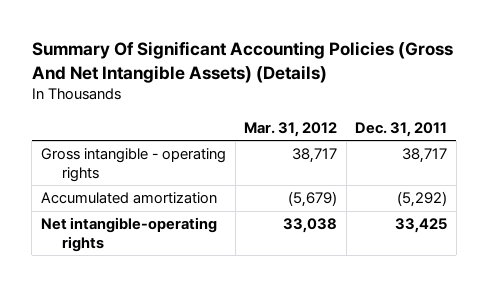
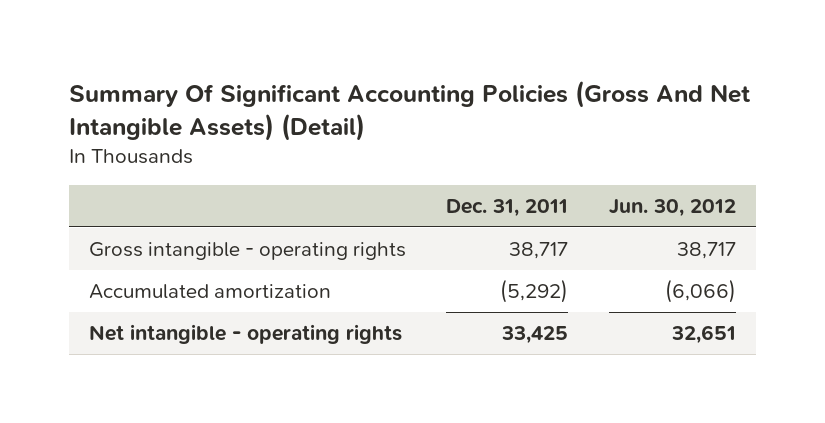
[31,41,453,84] Summary Of Significant Accounting Policies (Gross And Net Intangible Assets) (Details) -> [68,79,751,141] Summary Of Significant Accounting Policies (Gross And Net Intangible Assets) (Detail)
[244,121,338,137] Mar. 31, 2012 -> none
none -> [608,198,736,217] Jun. 30, 2012
[40,217,217,252] Net intangible-operating rights -> [88,324,402,345] Net intangible - operating rights

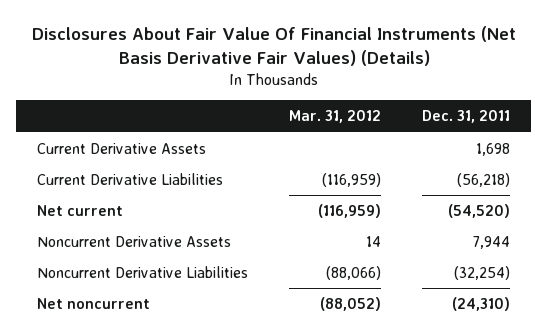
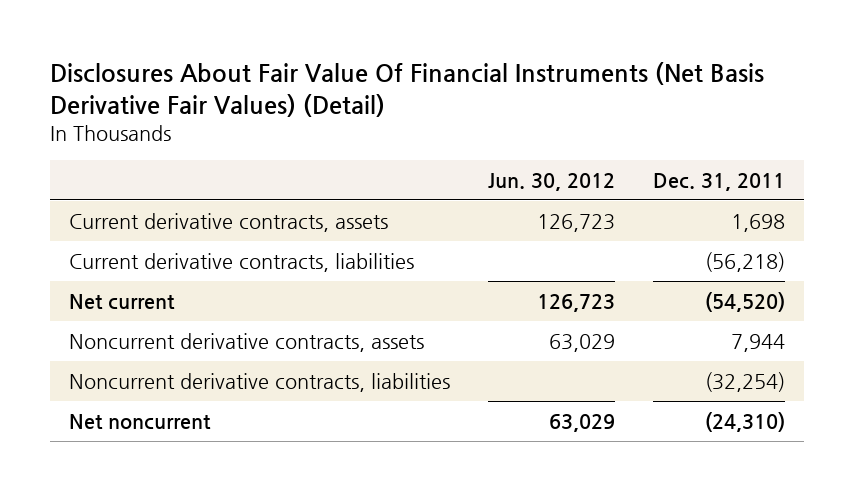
[31,26,516,67] Disclosures About Fair Value Of Financial Instruments (Net Basis Derivative Fair Values) (Details) -> [49,62,764,117] Disclosures About Fair Value Of Financial Instruments (Net Basis Derivative Fair Values) (Detail)
[289,110,382,124] Mar. 31, 2012 -> none
none -> [487,172,615,191] Jun. 30, 2012
[36,142,206,154] Current Derivative Assets -> [68,212,388,232] Current derivative contracts, assets
[36,172,223,185] Current Derivative Liabilities -> [68,252,414,272] Current derivative contracts, liabilities
[36,235,231,247] Noncurrent Derivative Assets -> [68,332,424,352] Noncurrent derivative contracts, assets
[36,265,248,278] Noncurrent Derivative Liabilities -> [68,372,450,392] Noncurrent derivative contracts, liabilities

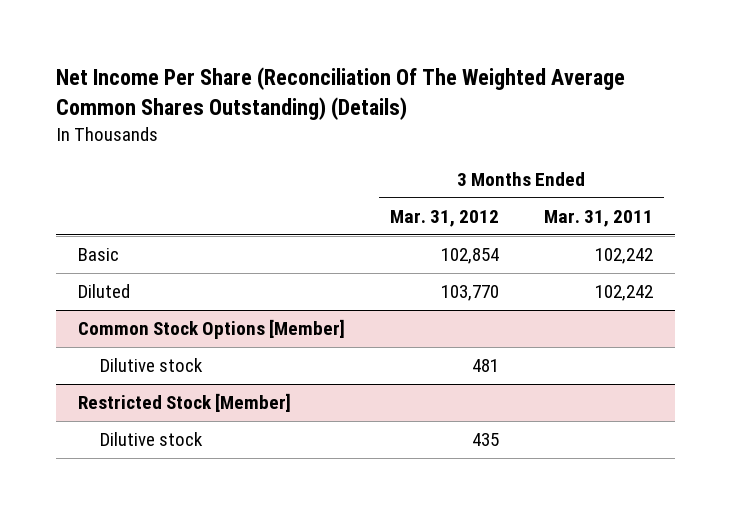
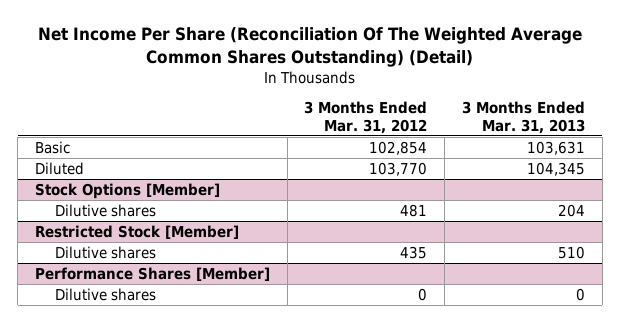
[55,67,625,121] Net Income Per Share (Reconciliation Of The Weighted Average Common Shares Outstanding) (Details) -> [37,27,582,68] Net Income Per Share (Reconciliation Of The Weighted Average Common Shares Outstanding) (Detail)
[543,209,653,227] Mar. 31, 2011 -> none
none -> [461,101,585,134] 3 Months Ended Mar. 31, 2013
[78,319,346,340] Common Stock Options [Member] -> [35,182,221,199] Stock Options [Member]
[99,358,203,373] Dilutive stock -> [54,203,156,217] Dilutive shares
[99,432,203,447] Dilutive stock -> [54,245,156,259] Dilutive shares
none -> [35,266,271,281] Performance Shares [Member]
none -> [54,287,156,301] Dilutive shares

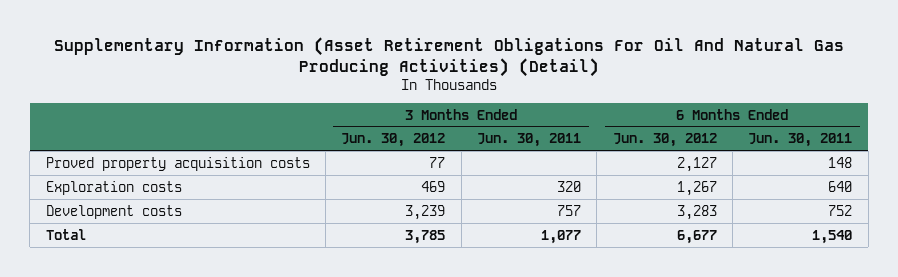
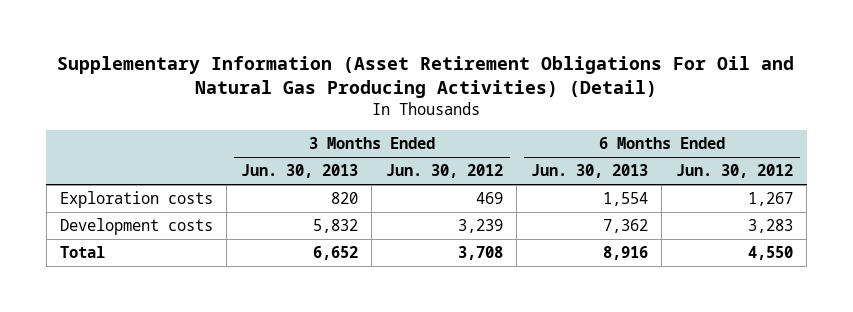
[53,36,844,77] Supplementary Information (Asset Retirement Obligations For Oil And Natural Gas Producing Activities) (Detail) -> [57,56,795,99] Supplementary Information (Asset Retirement Obligations For Oil and Natural Gas Producing Activities) (Detail)
[476,133,581,148] Jun. 30, 2011 -> none
[748,133,853,148] Jun. 30, 2011 -> none
none -> [240,164,358,179] Jun. 30, 2013
none -> [530,164,648,179] Jun. 30, 2013
[45,156,310,171] Proved property acquisition costs -> none
[405,229,446,244] 3,785 -> [457,246,503,261] 3,708
[676,229,717,244] 6,677 -> [747,246,793,261] 4,550

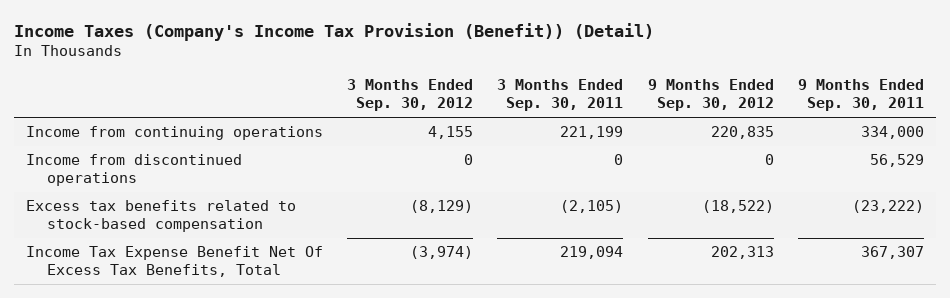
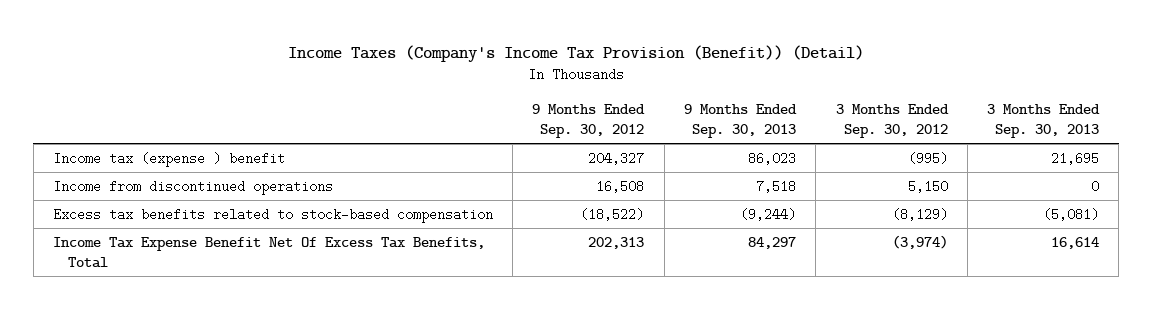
[497,79,624,112] 3 Months Ended Sep. 30, 2011 -> none
[797,79,924,112] 9 Months Ended Sep. 30, 2011 -> none
none -> [684,103,798,139] 9 Months Ended Sep. 30, 2013
none -> [987,103,1101,139] 3 Months Ended Sep. 30, 2013
[26,126,324,141] Income from continuing operations -> none
none -> [52,151,285,167] Income tax (expense ) benefit
[464,154,474,166] 0 -> [907,179,948,193] 5,150
[764,154,774,166] 0 -> [596,179,645,193] 16,508

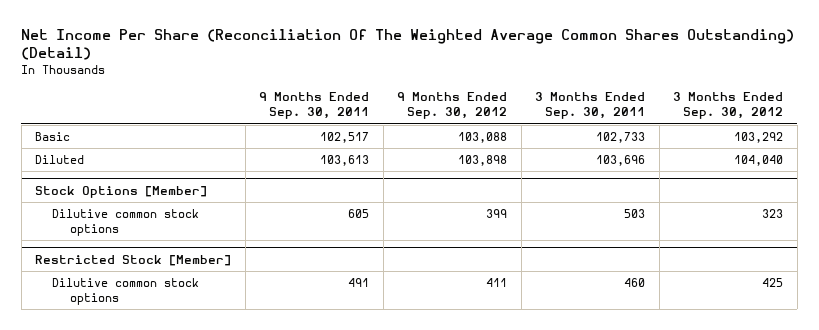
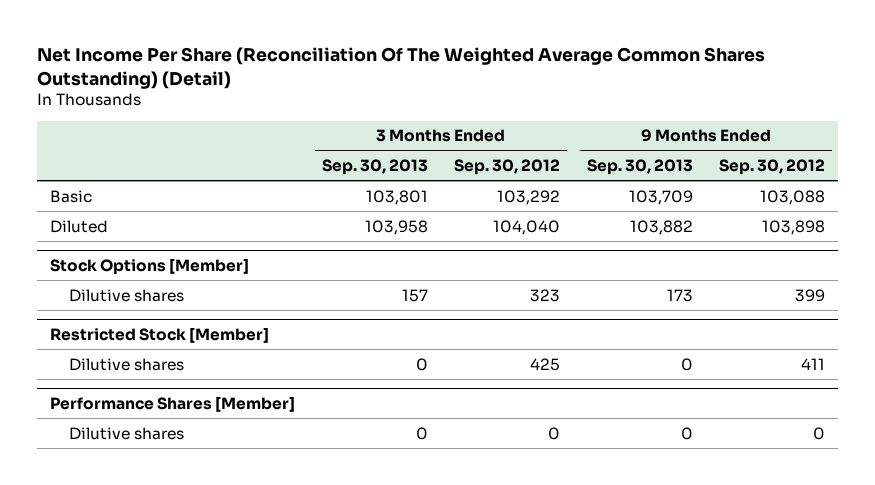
[259,92,370,120] 9 Months Ended Sep. 30, 2011 -> none
[535,92,646,120] 3 Months Ended Sep. 30, 2011 -> none
none -> [321,159,428,176] Sep. 30, 2013
none -> [586,159,693,176] Sep. 30, 2013
[52,209,200,237] Dilutive common stock options -> [69,288,185,302] Dilutive shares
[52,278,200,306] Dilutive common stock options -> [69,357,185,371] Dilutive shares
none -> [50,395,296,412] Performance Shares [Member]
none -> [69,426,185,440] Dilutive shares

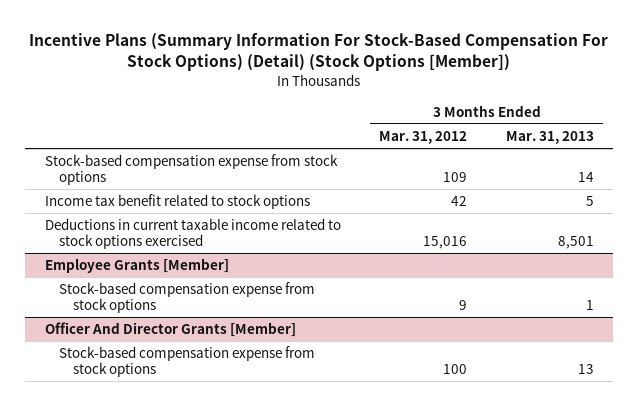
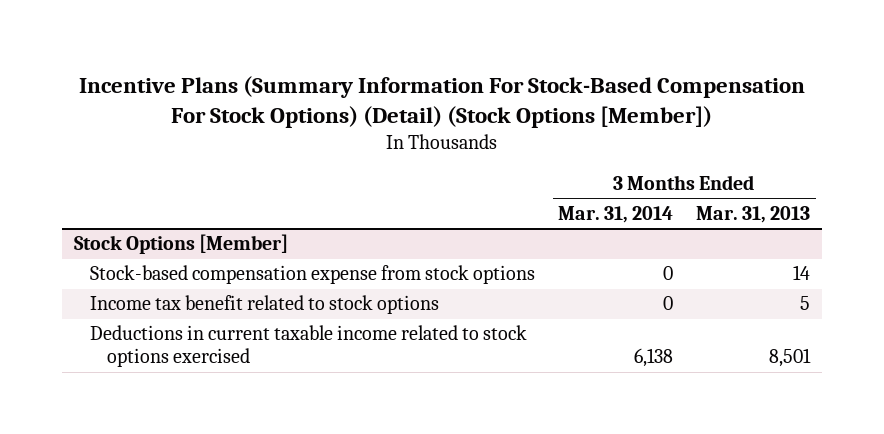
[379,130,468,144] Mar. 31, 2012 -> none
none -> [558,205,674,223] Mar. 31, 2014
none -> [73,234,288,255] Stock Options [Member]
[44,258,229,274] Employee Grants [Member] -> none
[58,282,315,313] Stock-based compensation expense from stock options -> none
[44,322,296,338] Officer And Director Grants [Member] -> none
[58,346,315,377] Stock-based compensation expense from stock options -> none

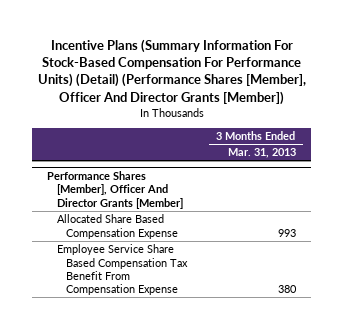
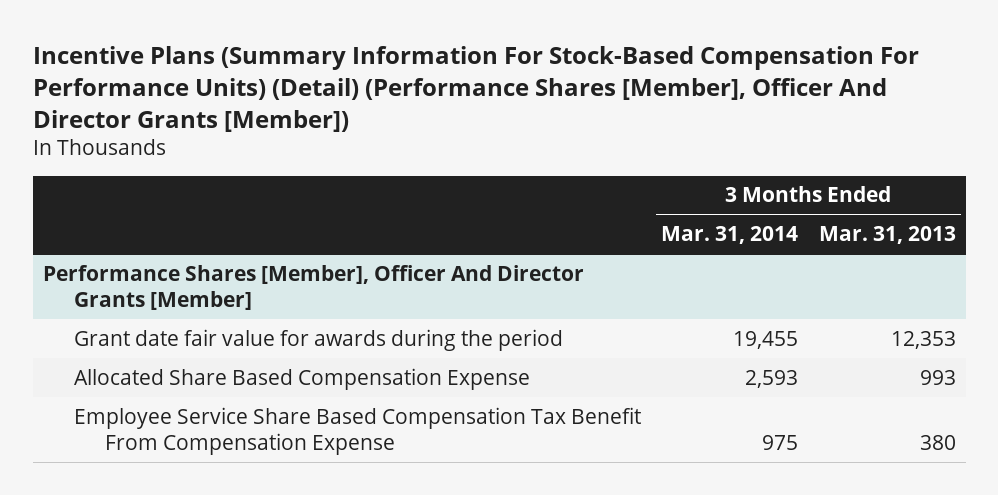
none -> [661,226,799,245] Mar. 31, 2014
none -> [73,328,563,351] Grant date fair value for awards during the period

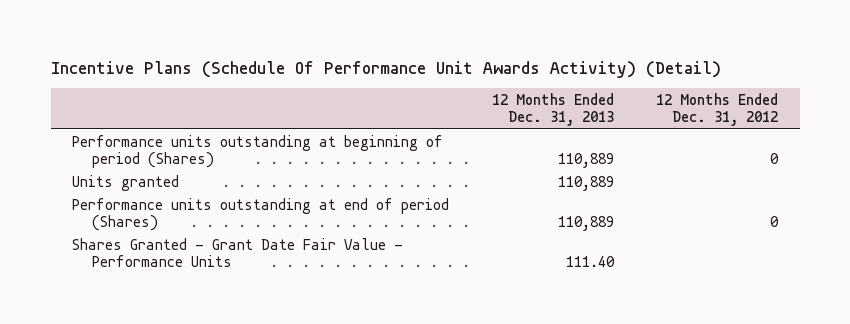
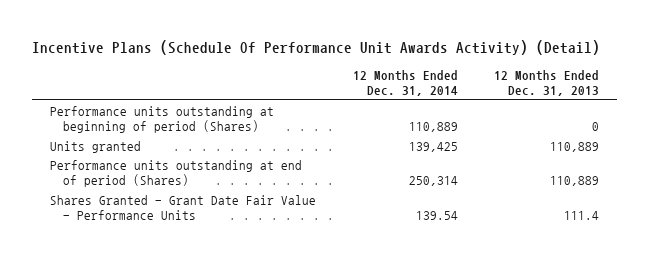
[656,93,779,127] 12 Months Ended Dec. 31, 2012 -> none
none -> [352,69,458,97] 12 Months Ended Dec. 31, 2014
[557,152,614,168] 110,889 -> [592,122,600,132] 0
[565,255,615,267] 111.40 -> [564,211,600,221] 111.4

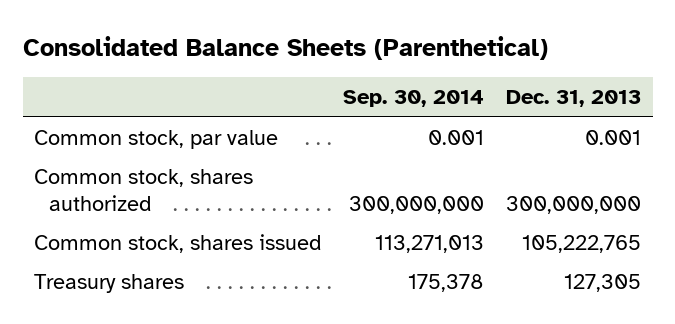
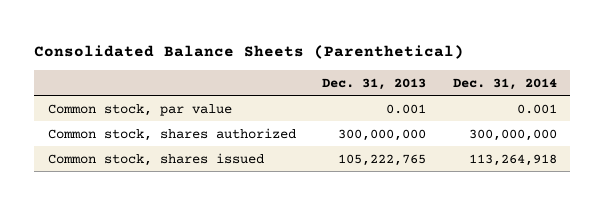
[343,90,485,108] Sep. 30, 2014 -> none
none -> [452,77,557,90] Dec. 31, 2014
[33,274,184,294] Treasury shares -> none

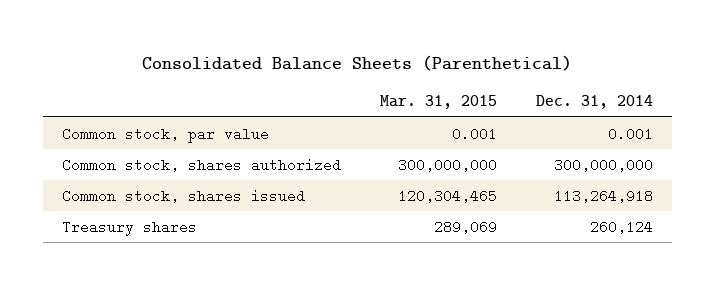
[322,77,427,90] Dec. 31, 2013 -> none
none -> [379,94,497,109] Mar. 31, 2015
none -> [62,219,198,236] Treasury shares

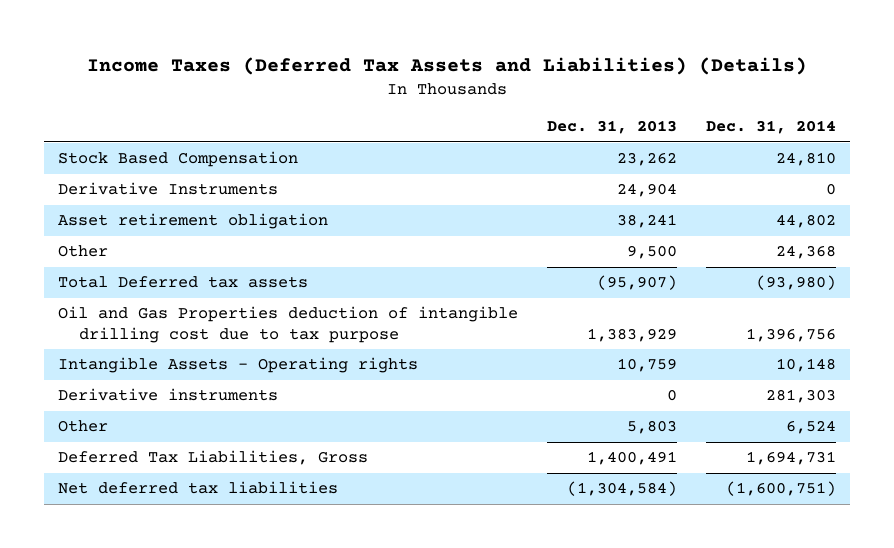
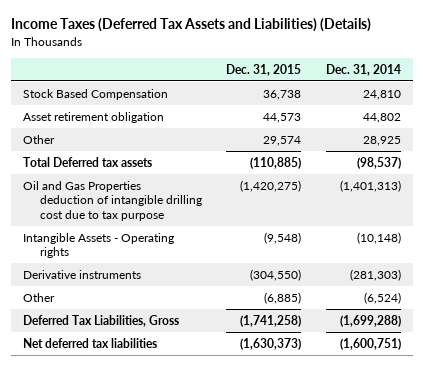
[546,120,677,135] Dec. 31, 2013 -> none
none -> [226,63,302,76] Dec. 31, 2015
[58,182,279,196] Derivative Instruments -> none
[775,245,836,260] 24,368 -> [362,135,401,146] 28,925
[755,275,836,291] (93,980) -> [356,156,401,169] (98,537)
[745,327,836,342] 1,396,756 -> [339,179,401,192] (1,401,313)
[775,358,836,373] 10,148 -> [356,231,401,244] (10,148)
[765,389,836,404] 281,303 -> [349,268,401,281] (281,303)
[785,420,836,435] 6,524 -> [363,291,401,304] (6,524)
[745,451,836,466] 1,694,731 -> [339,314,401,327] (1,699,288)

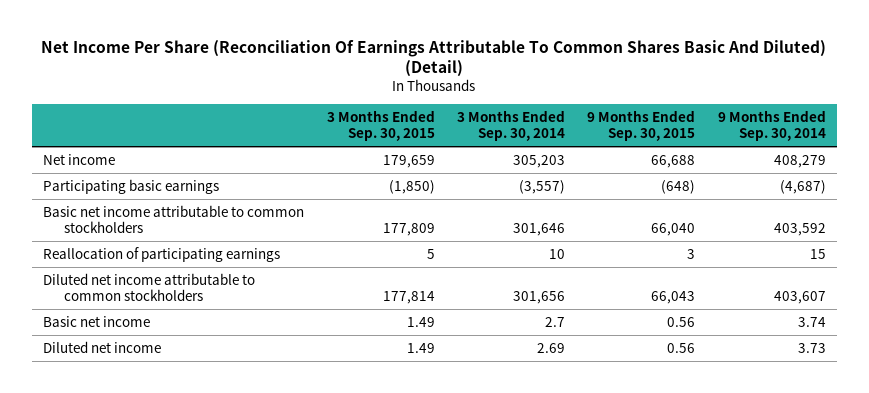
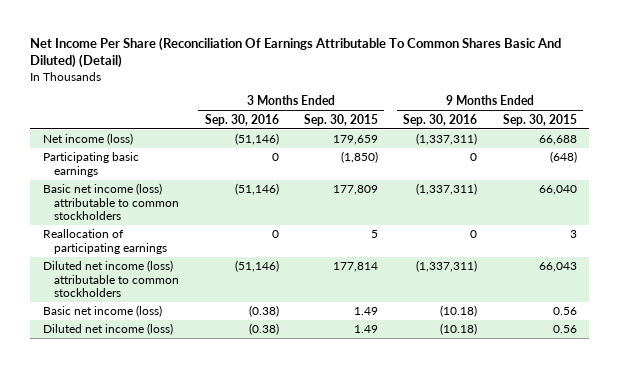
[456,110,565,142] 3 Months Ended Sep. 30, 2014 -> none
[717,110,826,142] 9 Months Ended Sep. 30, 2014 -> none
none -> [204,113,279,126] Sep. 30, 2016
none -> [403,113,478,126] Sep. 30, 2016
[43,153,116,165] Net income -> [42,133,133,146] Net income (loss)
[43,204,305,233] Basic net income attributable to common stockholders -> [42,183,180,220] Basic net income (loss) attributable to common stockholders
[43,272,256,301] Diluted net income attributable to common stockholders -> [42,260,180,297] Diluted net income (loss) attributable to common stockholders
[43,315,151,327] Basic net income -> [42,305,162,318] Basic net income (loss)
[43,340,162,353] Diluted net income -> [42,323,173,336] Diluted net income (loss)

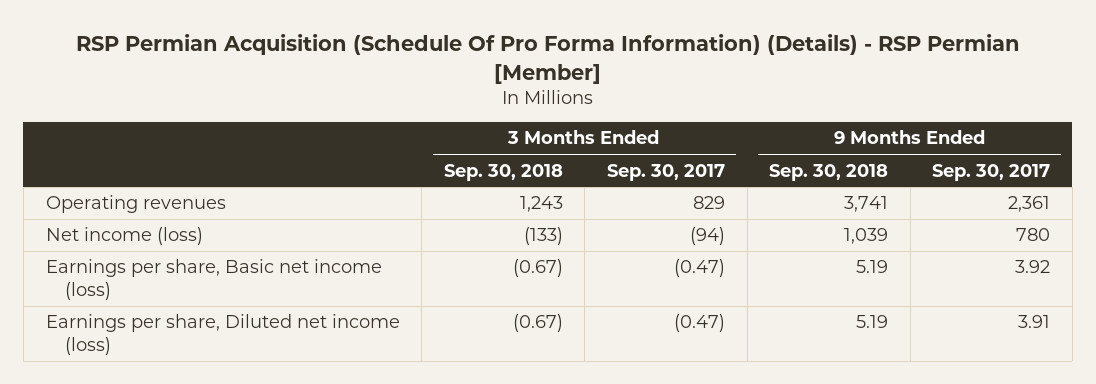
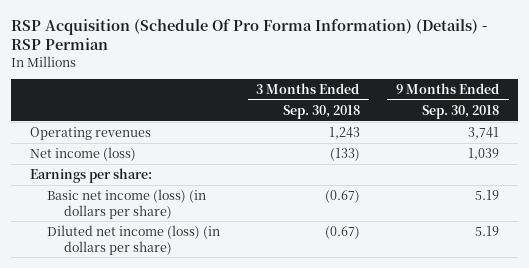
[75,34,1020,84] RSP Permian Acquisition (Schedule Of Pro Forma Information) (Details) - RSP Permian [Member] -> [11,18,488,51] RSP Acquisition (Schedule Of Pro Forma Information) (Details) - RSP Permian
[606,163,725,181] Sep. 30, 2017 -> none
[932,163,1051,181] Sep. 30, 2017 -> none
none -> [29,167,152,183] Earnings per share:
[45,259,382,301] Earnings per share, Basic net income (loss) -> [47,188,207,219] Basic net income (loss) (in dollars per share)
[45,314,400,356] Earnings per share, Diluted net income (loss) -> [47,224,221,255] Diluted net income (loss) (in dollars per share)

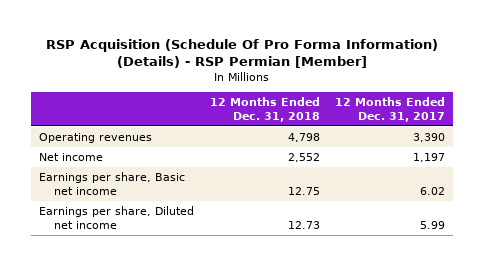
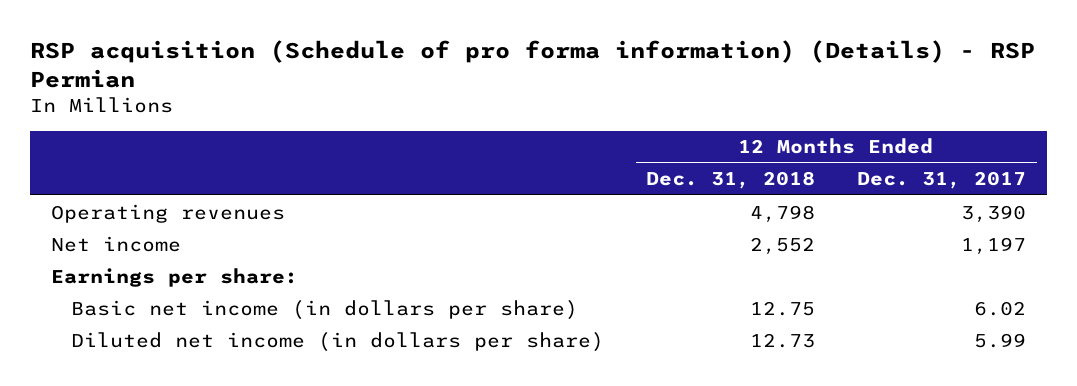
[46,38,439,68] RSP Acquisition (Schedule Of Pro Forma Information) (Details) - RSP Permian [Member] -> [29,40,1035,89] RSP acquisition (Schedule of pro forma information) (Details) - RSP Permian
none -> [50,267,298,287] Earnings per share:
[38,172,185,195] Earnings per share, Basic net income -> [70,299,578,320] Basic net income (in dollars per share)
[38,206,194,229] Earnings per share, Diluted net income -> [70,331,604,352] Diluted net income (in dollars per share)

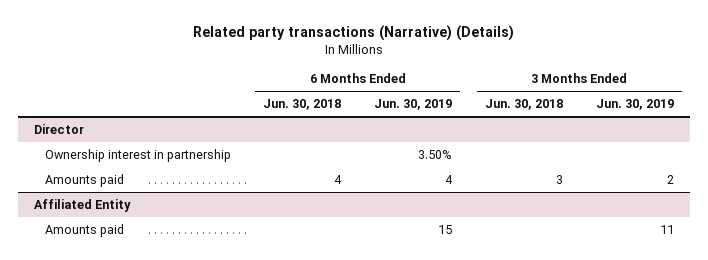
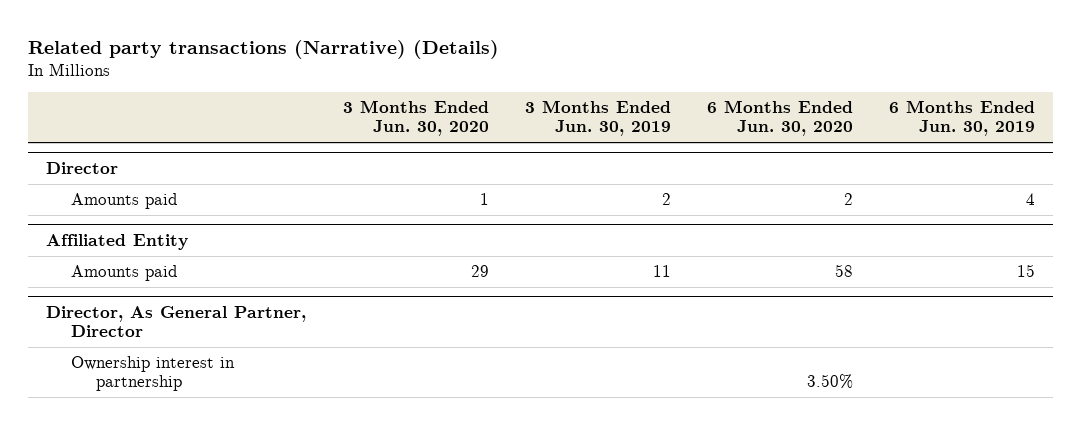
[263,99,342,111] Jun. 30, 2018 -> none
[484,99,563,111] Jun. 30, 2018 -> none
none -> [342,100,489,137] 3 Months Ended Jun. 30, 2020
none -> [707,100,854,137] 6 Months Ended Jun. 30, 2020
[44,148,231,162] Ownership interest in partnership -> none
none -> [46,305,307,337] Director, As General Partner, Director
none -> [71,356,236,392] Ownership interest in partnership

